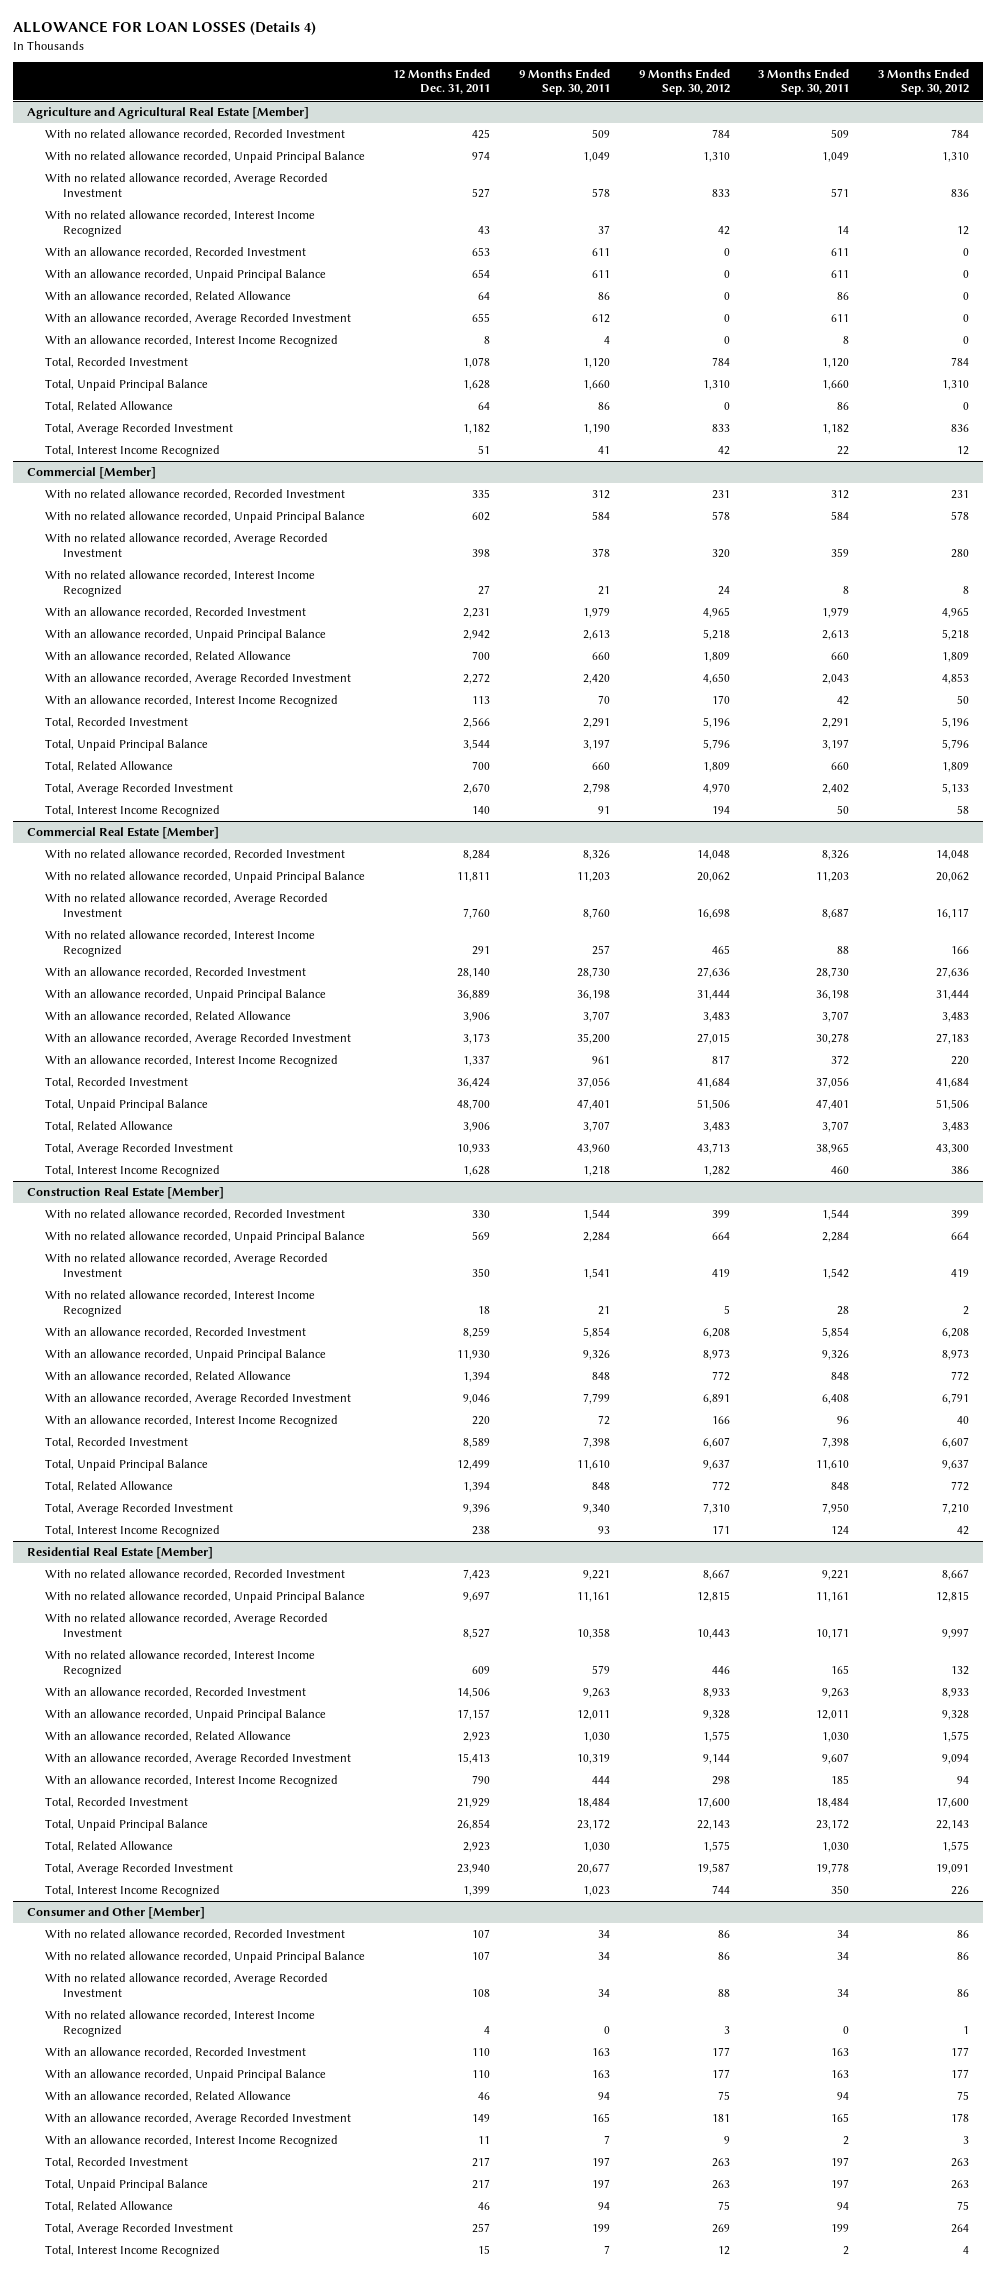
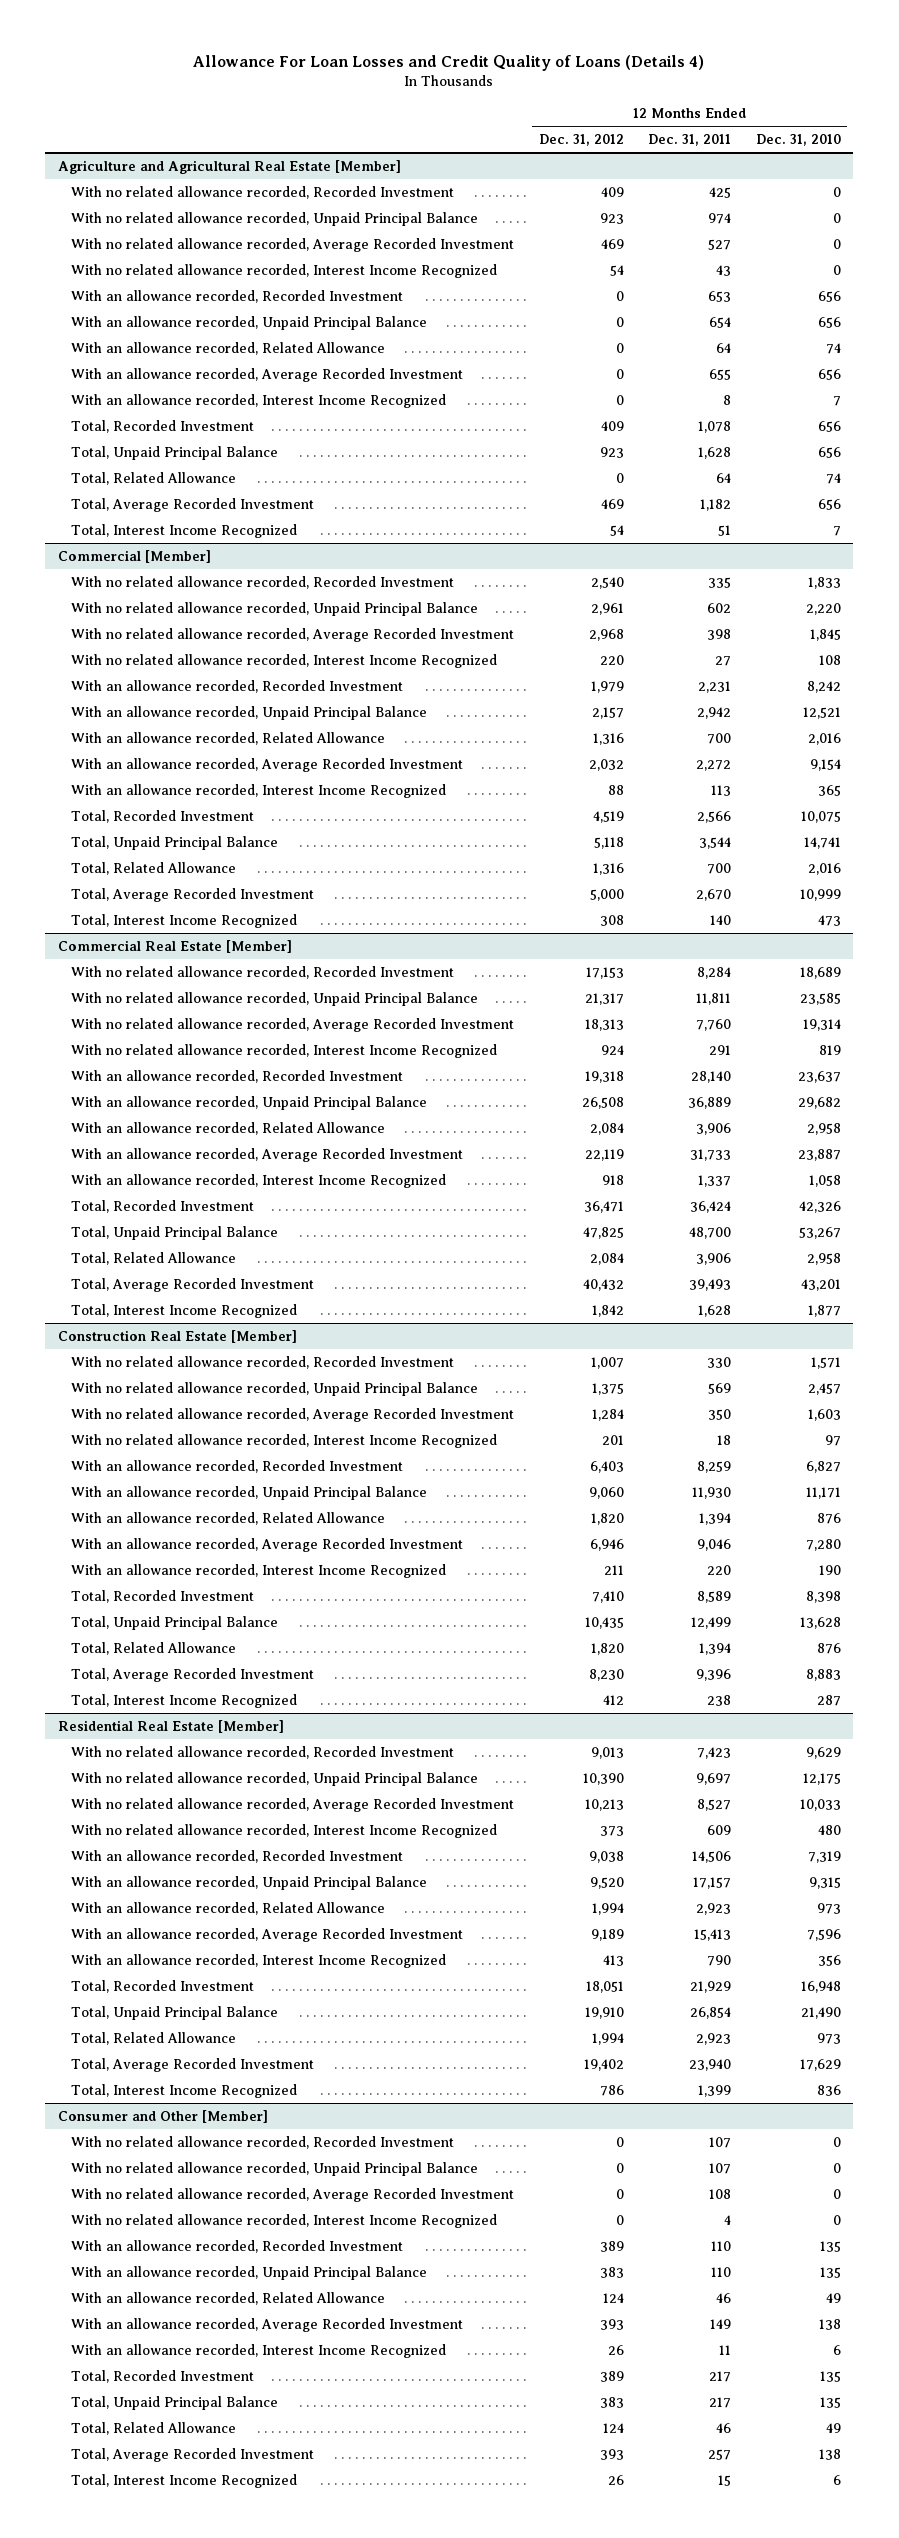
[12,21,316,36] ALLOWANCE FOR LOAN LOSSES (Details 4) -> [193,55,705,72] Allowance For Loan Losses and Credit Quality of Loans (Details 4)
[519,68,611,96] 9 Months Ended Sep. 30, 2011 -> none
[638,68,730,96] 9 Months Ended Sep. 30, 2012 -> none
[758,68,850,96] 3 Months Ended Sep. 30, 2011 -> none
[877,68,969,96] 3 Months Ended Sep. 30, 2012 -> none
none -> [538,134,624,147] Dec. 31, 2012
none -> [755,134,841,147] Dec. 31, 2010
[463,1033,491,1045] 3,173 -> [690,1148,732,1161] 31,733
[457,1144,491,1155] 10,933 -> [689,1278,732,1291] 39,493

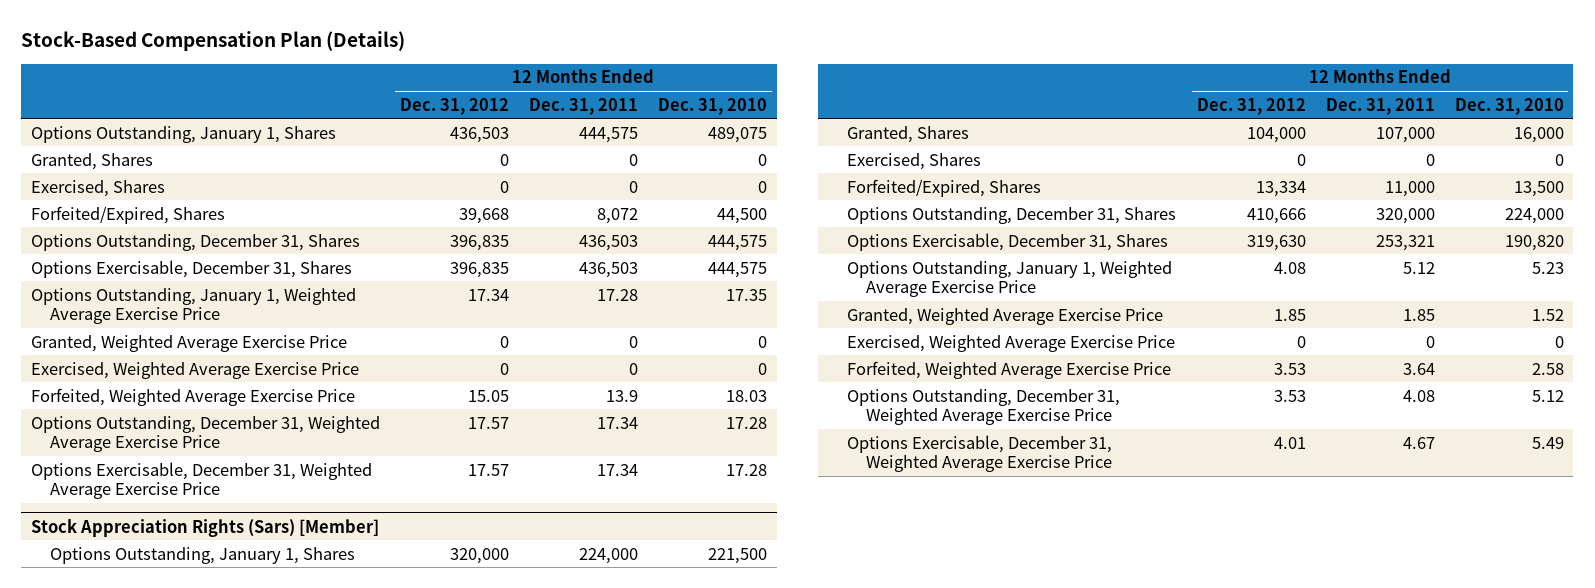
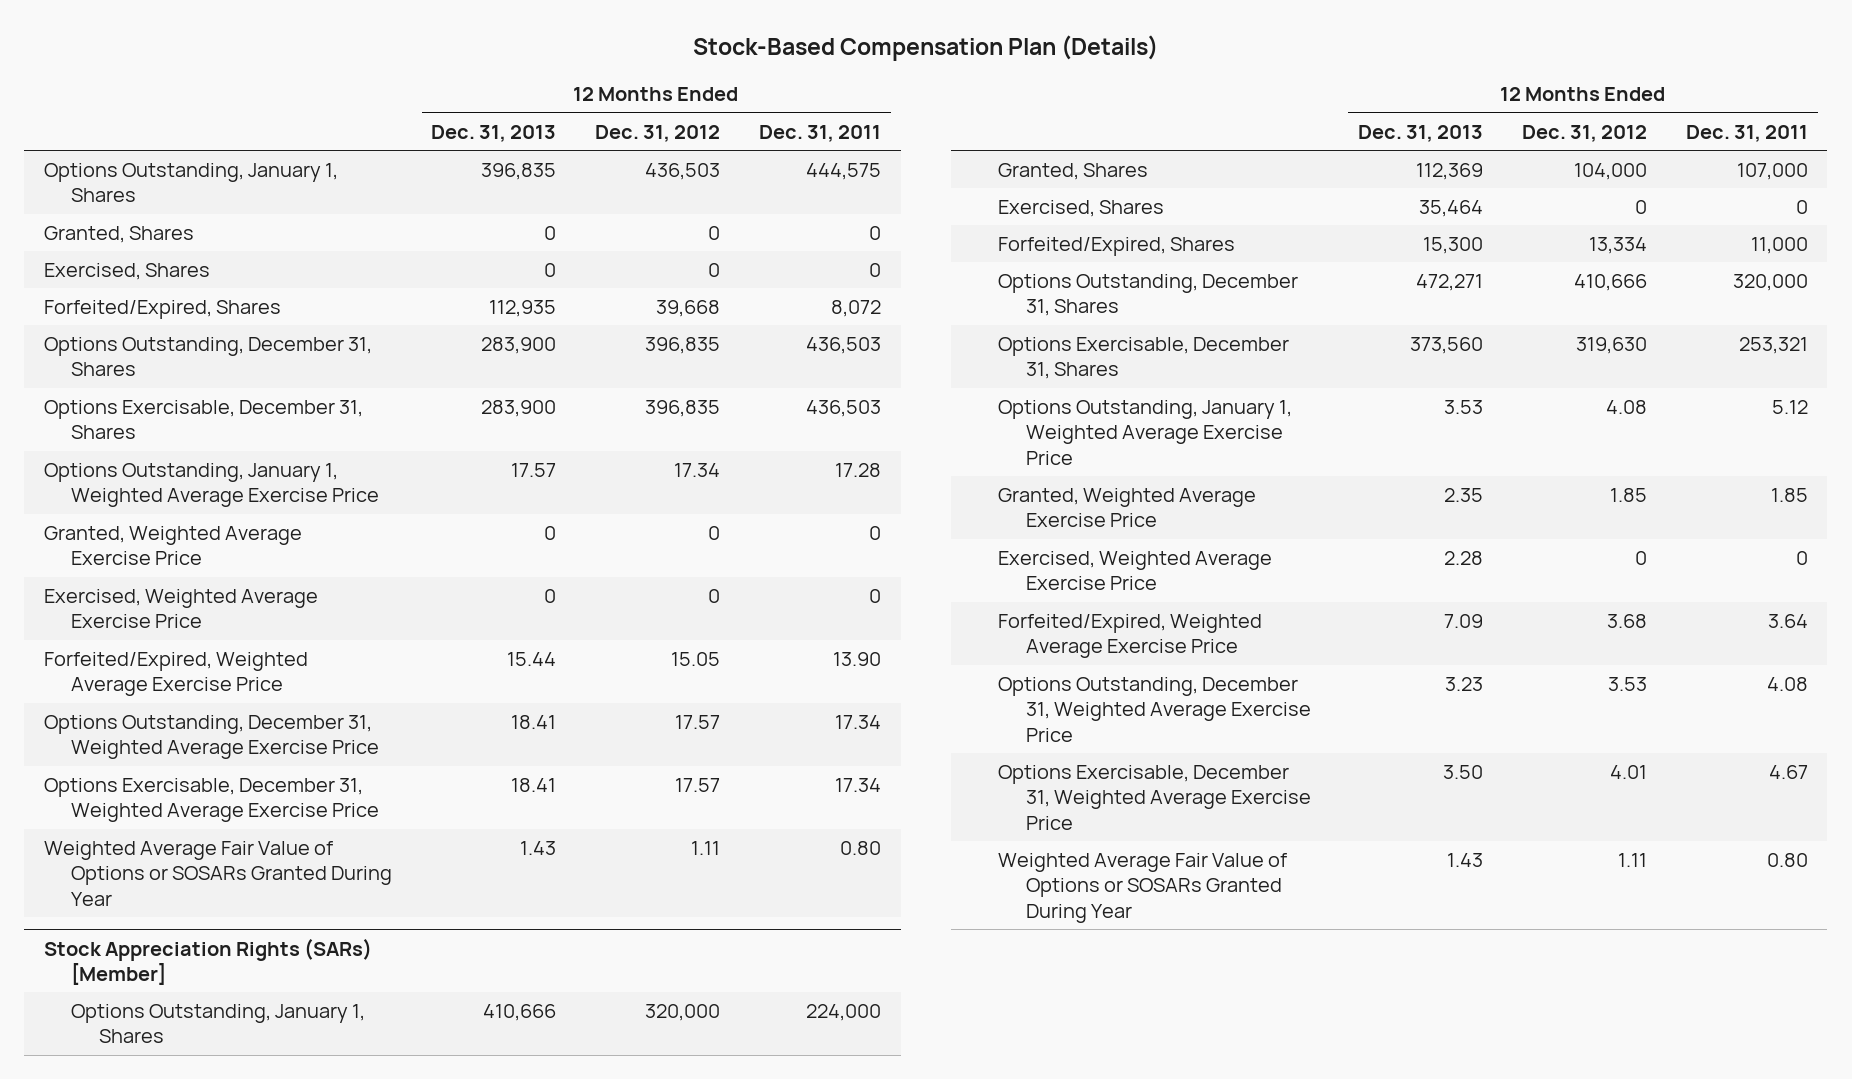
[657,97,767,115] Dec. 31, 2010 -> none
none -> [431,124,557,142] Dec. 31, 2013
[31,387,356,406] Forfeited, Weighted Average Exercise Price -> [43,652,308,697] Forfeited/Expired, Weighted Average Exercise Price
[605,389,638,402] 13.9 -> [833,652,882,667] 13.90
none -> [43,841,393,906] Weighted Average Fair Value of Options or SOSARs Granted During Year
[31,518,380,537] Stock Appreciation Rights (Sars) [Member] -> [43,937,372,985] Stock Appreciation Rights (SARs) [Member]
[847,360,1172,379] Forfeited, Weighted Average Exercise Price -> [998,614,1263,659] Forfeited/Expired, Weighted Average Exercise Price
[1273,362,1306,375] 3.53 -> [1607,614,1648,629] 3.68
none -> [998,853,1288,923] Weighted Average Fair Value of Options or SOSARs Granted During Year

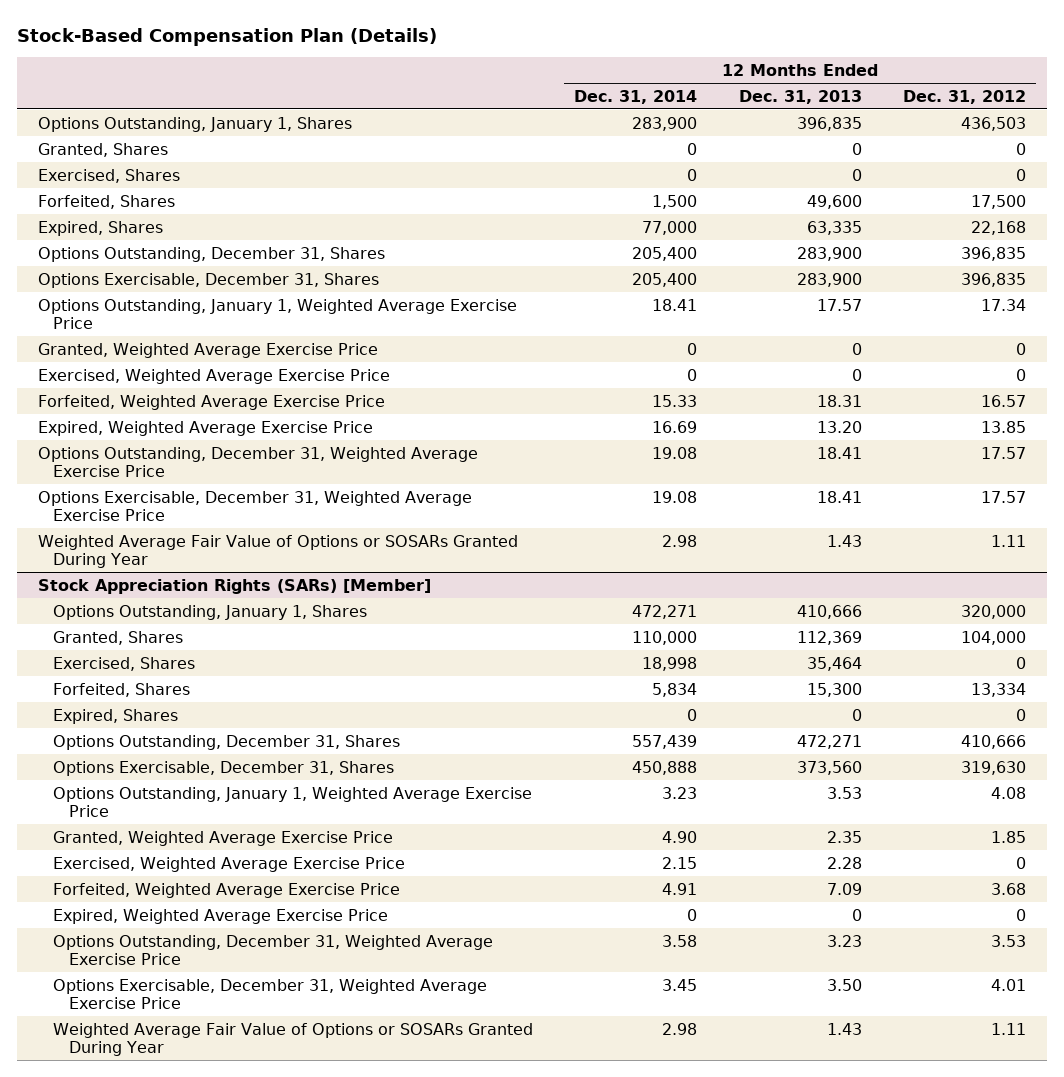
[759,124,882,142] Dec. 31, 2011 -> none
none -> [574,89,698,104] Dec. 31, 2014
[43,300,281,320] Forfeited/Expired, Shares -> [38,194,176,209] Forfeited, Shares
[489,300,557,318] 112,935 -> [806,194,862,209] 49,600
[656,300,721,318] 39,668 -> [971,194,1027,209] 17,500
none -> [38,220,164,236] Expired, Shares
[43,652,308,697] Forfeited/Expired, Weighted Average Exercise Price -> [38,394,386,410] Forfeited, Weighted Average Exercise Price
[507,652,557,667] 15.44 -> [816,394,862,407] 18.31
[671,652,721,667] 15.05 -> [981,394,1027,407] 16.57
none -> [38,420,374,436] Expired, Weighted Average Exercise Price
[998,237,1236,257] Forfeited/Expired, Shares -> [53,682,191,697] Forfeited, Shares
none -> [53,708,179,724] Expired, Shares
[998,614,1263,659] Forfeited/Expired, Weighted Average Exercise Price -> [53,882,401,898] Forfeited, Weighted Average Exercise Price
none -> [53,908,389,924] Expired, Weighted Average Exercise Price

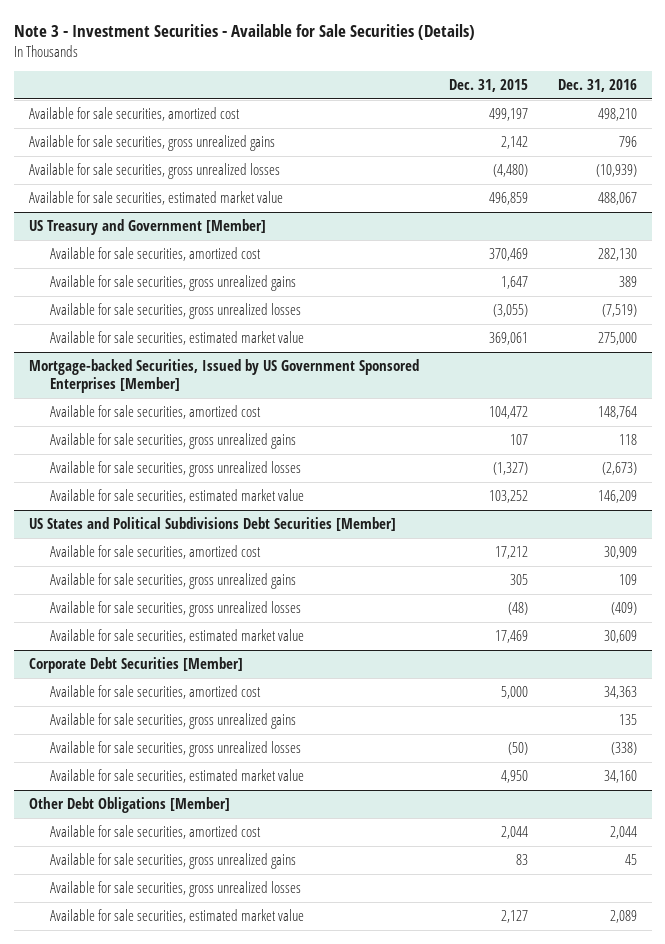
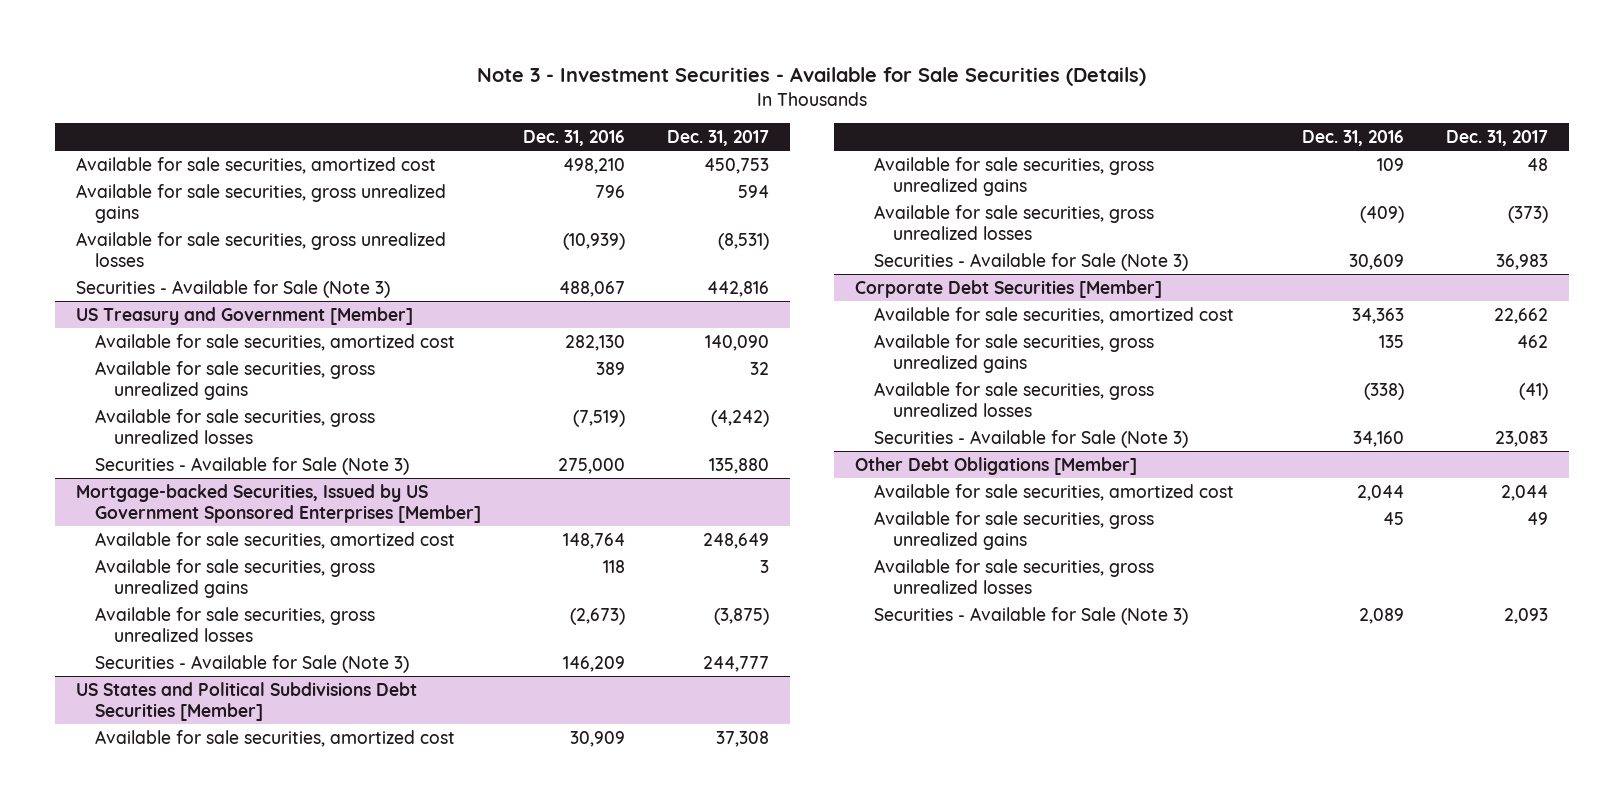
[448,79,528,93] Dec. 31, 2015 -> none
none -> [667,129,770,146] Dec. 31, 2017
[28,191,283,206] Available for sale securities, estimated market value -> [76,279,391,298] Securities - Available for Sale (Note 3)
[49,331,304,346] Available for sale securities, estimated market value -> [95,456,410,475] Securities - Available for Sale (Note 3)
[49,489,304,504] Available for sale securities, estimated market value -> [95,654,410,673] Securities - Available for Sale (Note 3)
[49,629,304,644] Available for sale securities, estimated market value -> [873,252,1188,271] Securities - Available for Sale (Note 3)
[49,769,304,784] Available for sale securities, estimated market value -> [873,429,1188,448] Securities - Available for Sale (Note 3)
[49,909,304,924] Available for sale securities, estimated market value -> [873,606,1188,625] Securities - Available for Sale (Note 3)

